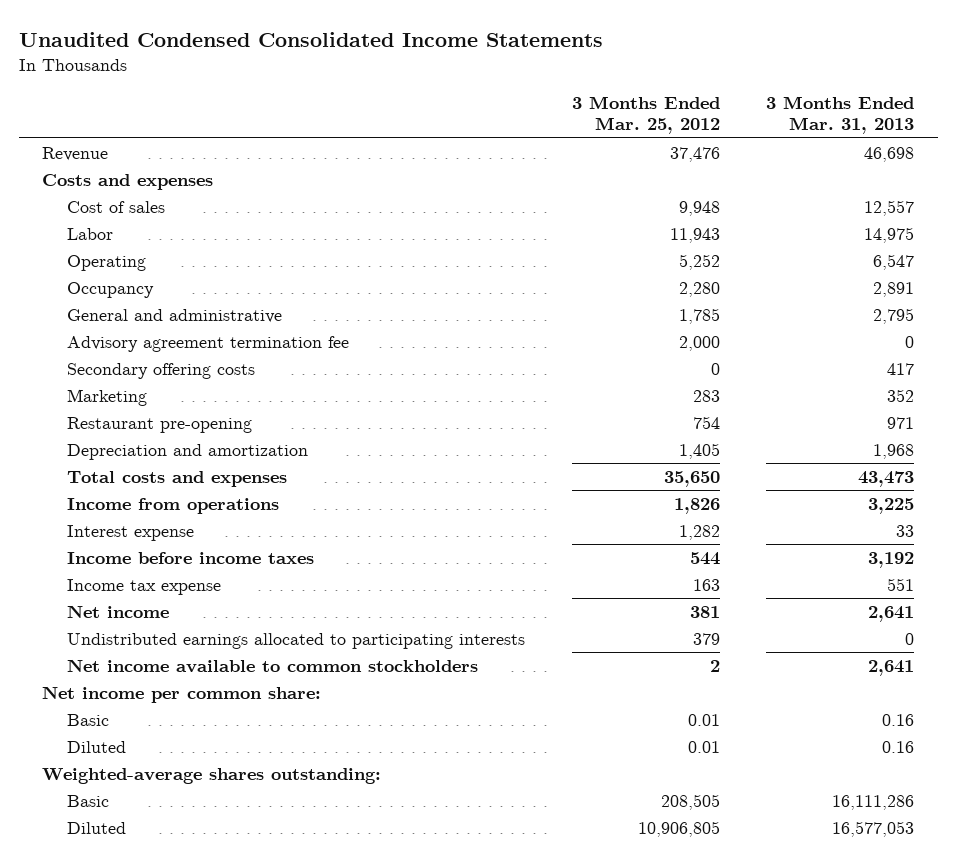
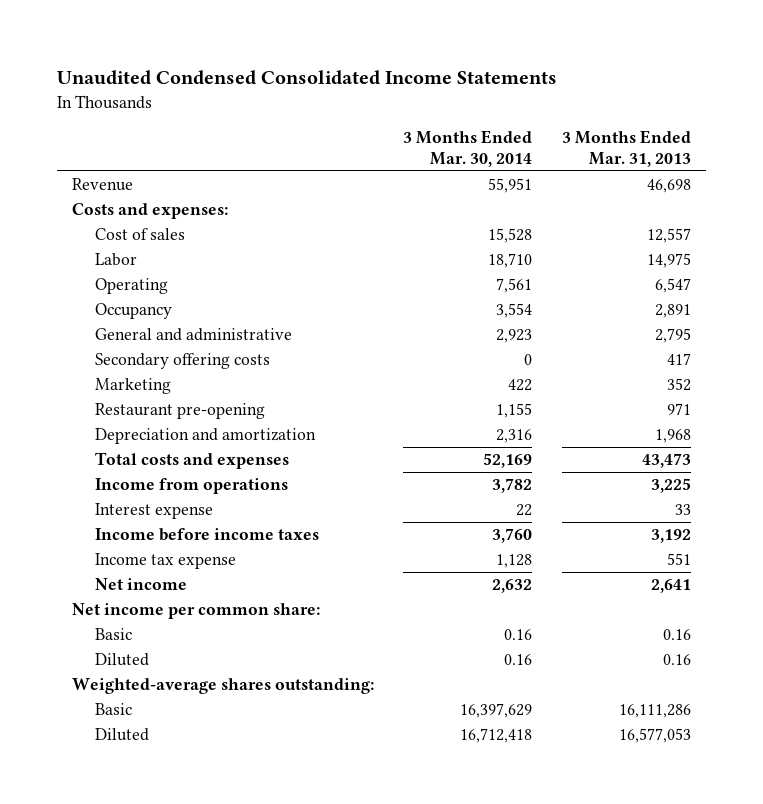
[571,95,720,135] 3 Months Ended Mar. 25, 2012 -> none
none -> [403,130,533,167] 3 Months Ended Mar. 30, 2014
[42,173,214,190] Costs and expenses -> [71,203,228,220] Costs and expenses:
[67,335,350,352] Advisory agreement termination fee -> none
[67,632,526,649] Undistributed earnings allocated to participating interests -> none
[67,658,479,673] Net income available to common stockholders -> none

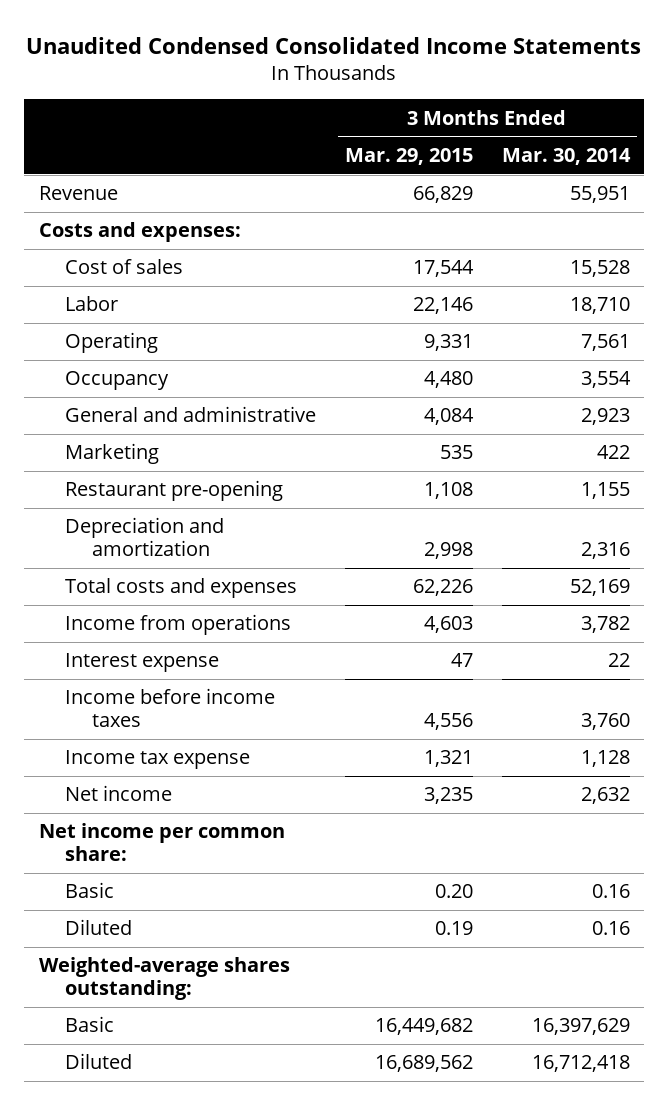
[561,130,691,167] 3 Months Ended Mar. 31, 2013 -> none
none -> [344,148,473,166] Mar. 29, 2015
[94,353,270,370] Secondary offering costs -> none

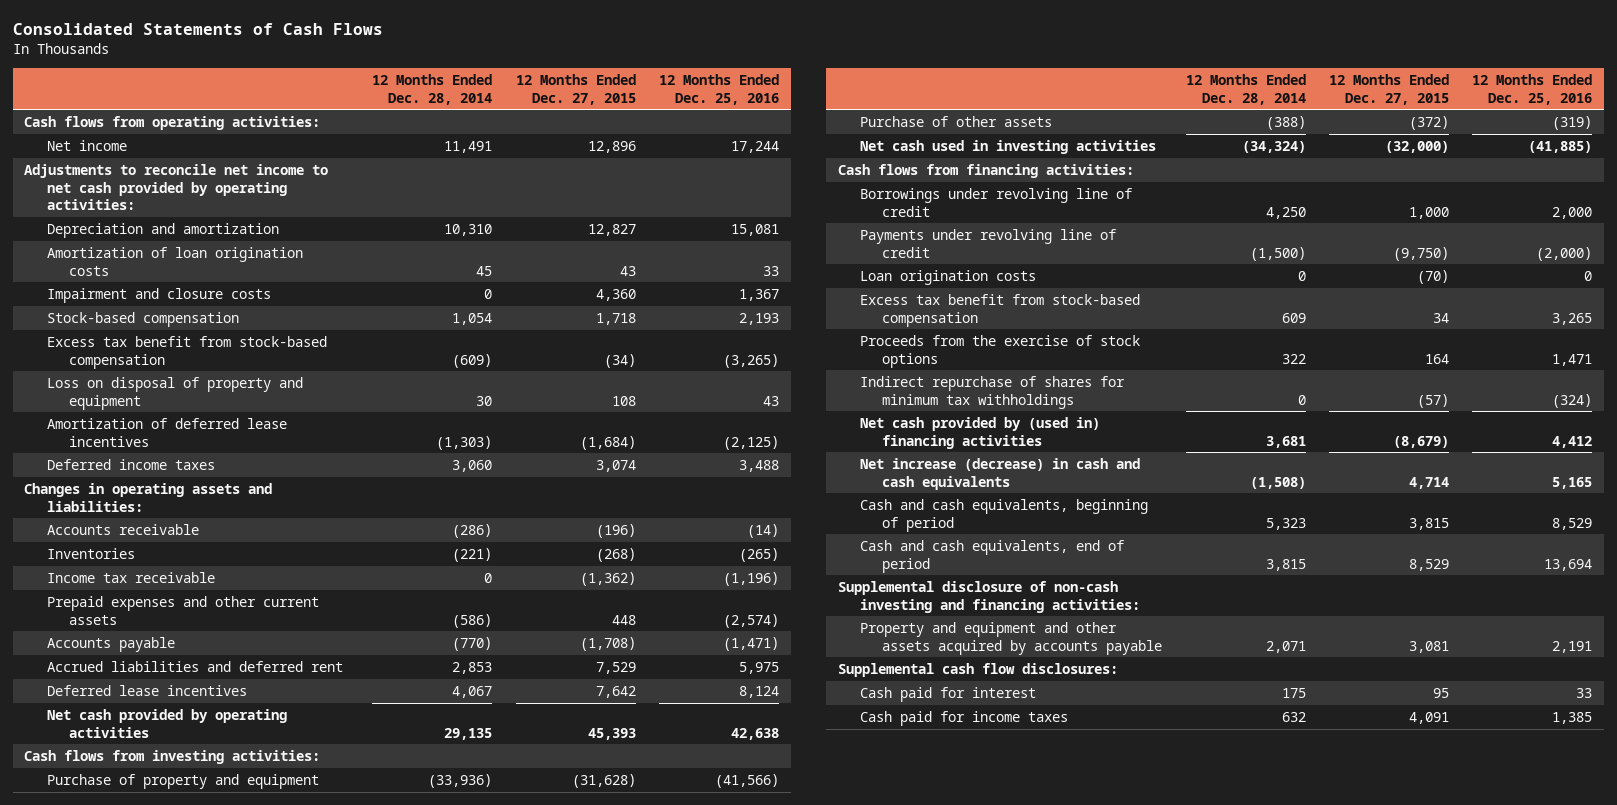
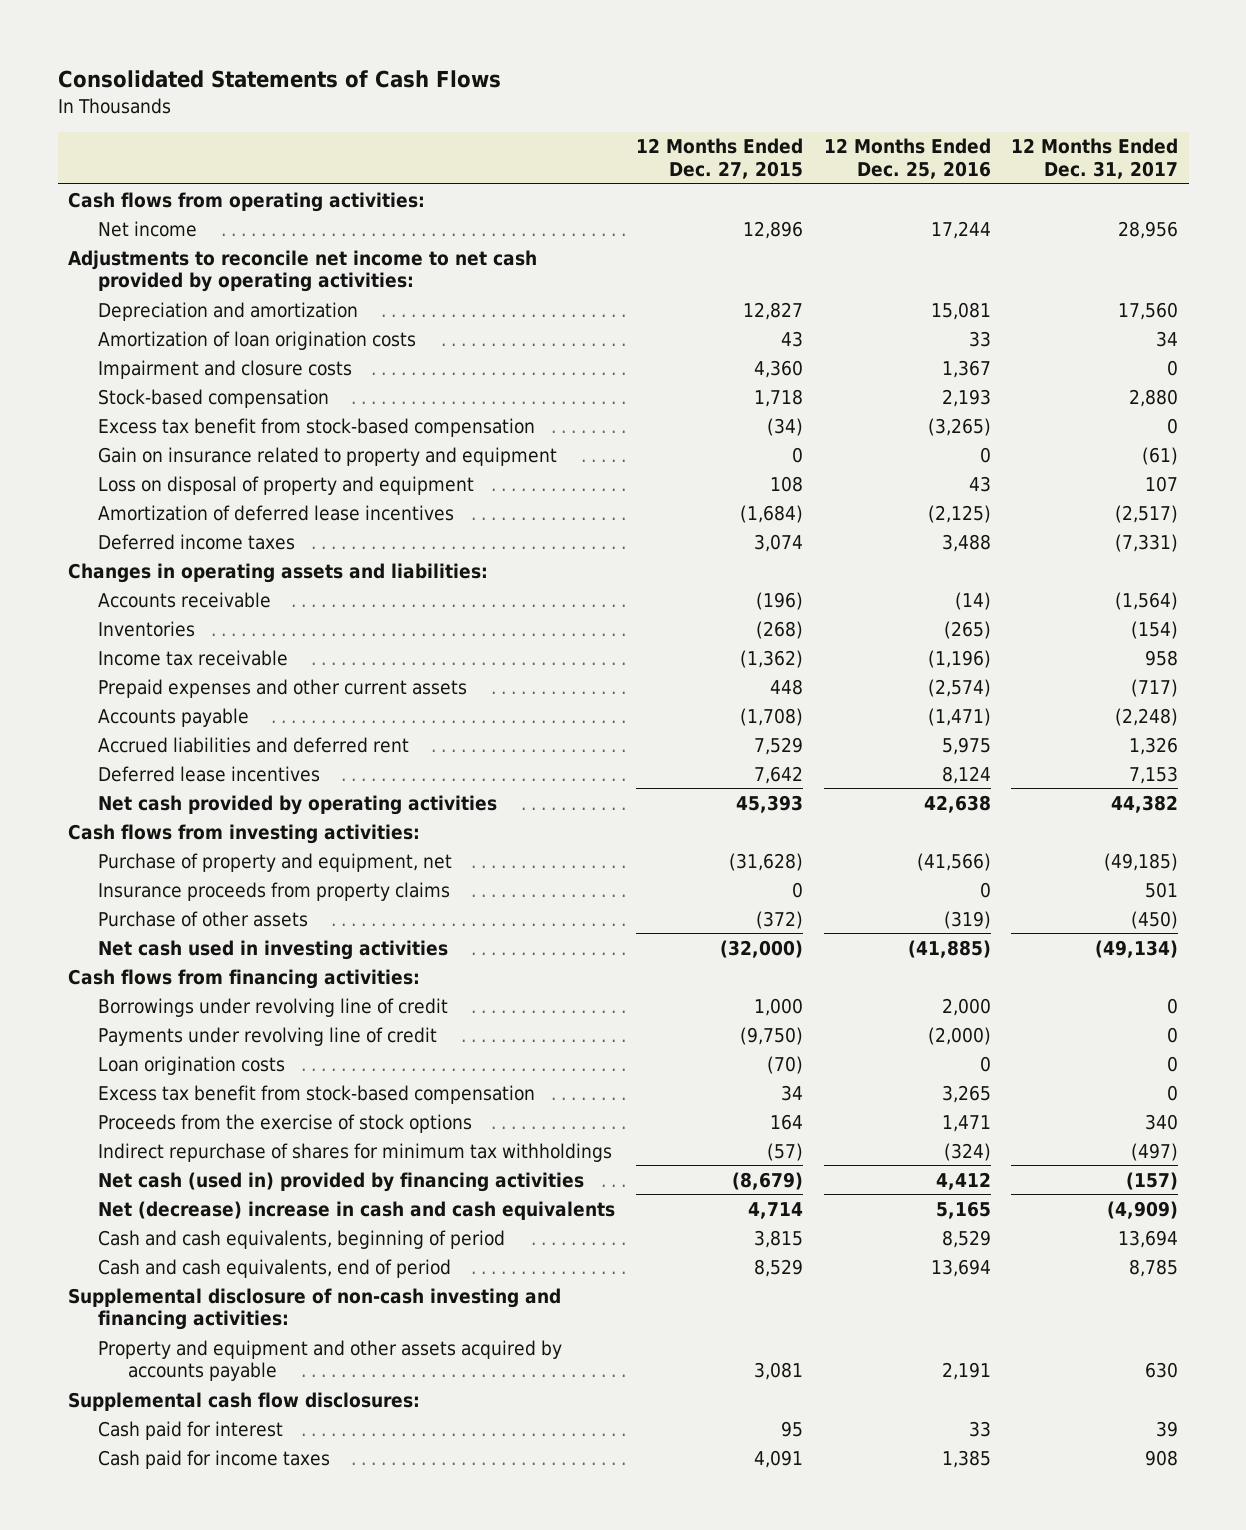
[372,73,493,105] 12 Months Ended Dec. 28, 2014 -> none
none -> [1011,138,1179,179] 12 Months Ended Dec. 31, 2017
none -> [98,446,558,466] Gain on insurance related to property and equipment
[46,773,319,789] Purchase of property and equipment -> [98,852,453,872] Purchase of property and equipment, net
none -> [98,881,451,901] Insurance proceeds from property claims
[859,416,1100,449] Net cash provided by (used in) financing activities -> [98,1171,585,1192] Net cash (used in) provided by financing activities
[859,457,1140,490] Net increase (decrease) in cash and cash equivalents -> [98,1200,616,1220] Net (decrease) increase in cash and cash equivalents

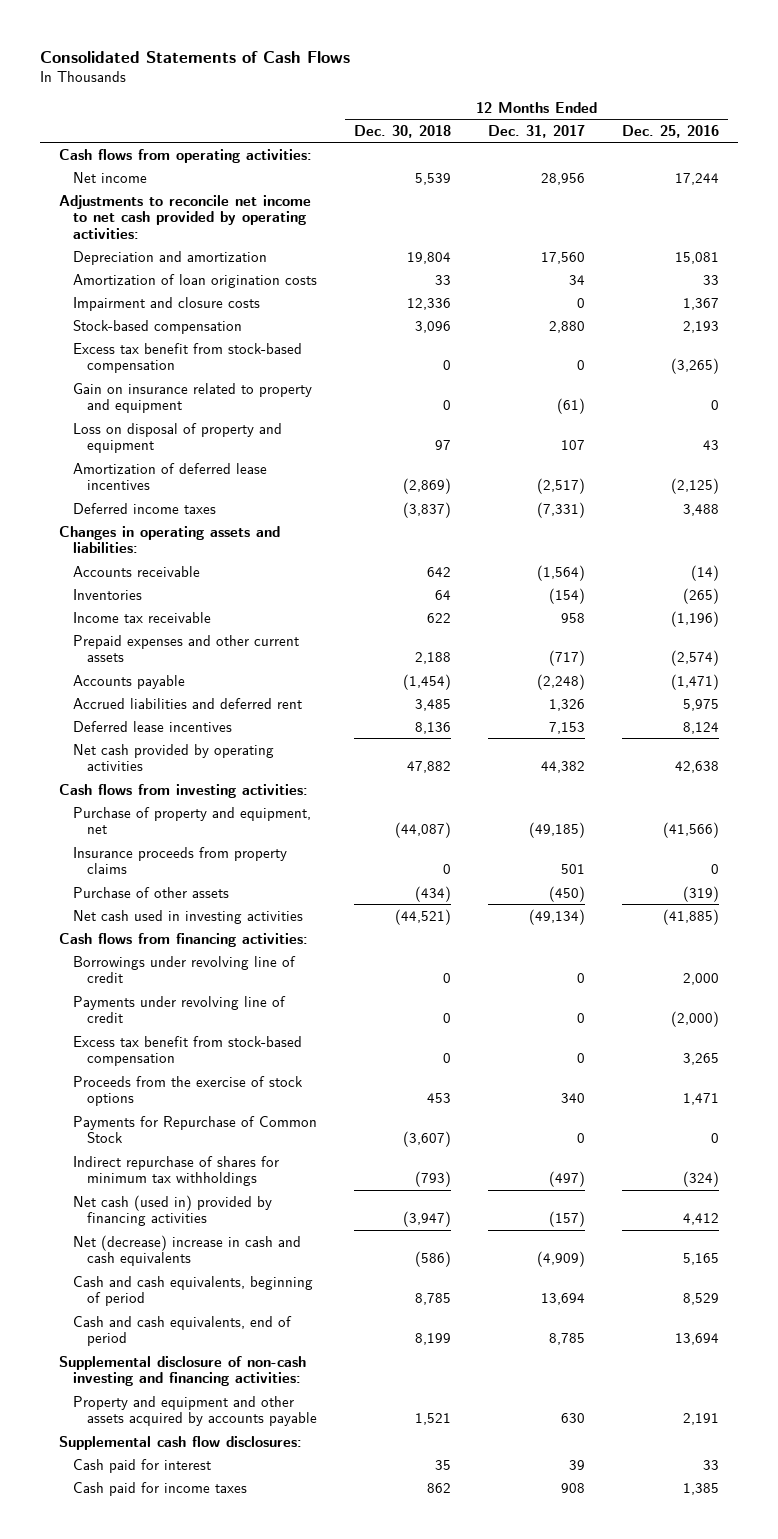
[635,138,803,179] 12 Months Ended Dec. 27, 2015 -> none
none -> [354,124,452,138] Dec. 30, 2018
[98,1055,286,1075] Loan origination costs -> none
none -> [73,1115,318,1144] Payments for Repurchase of Common Stock

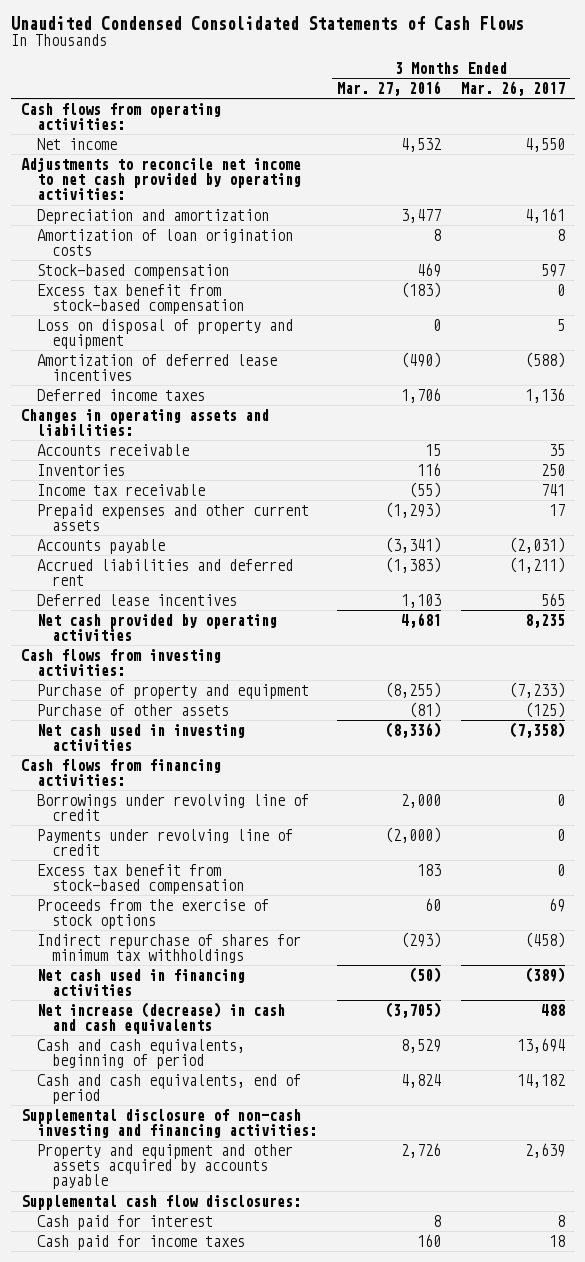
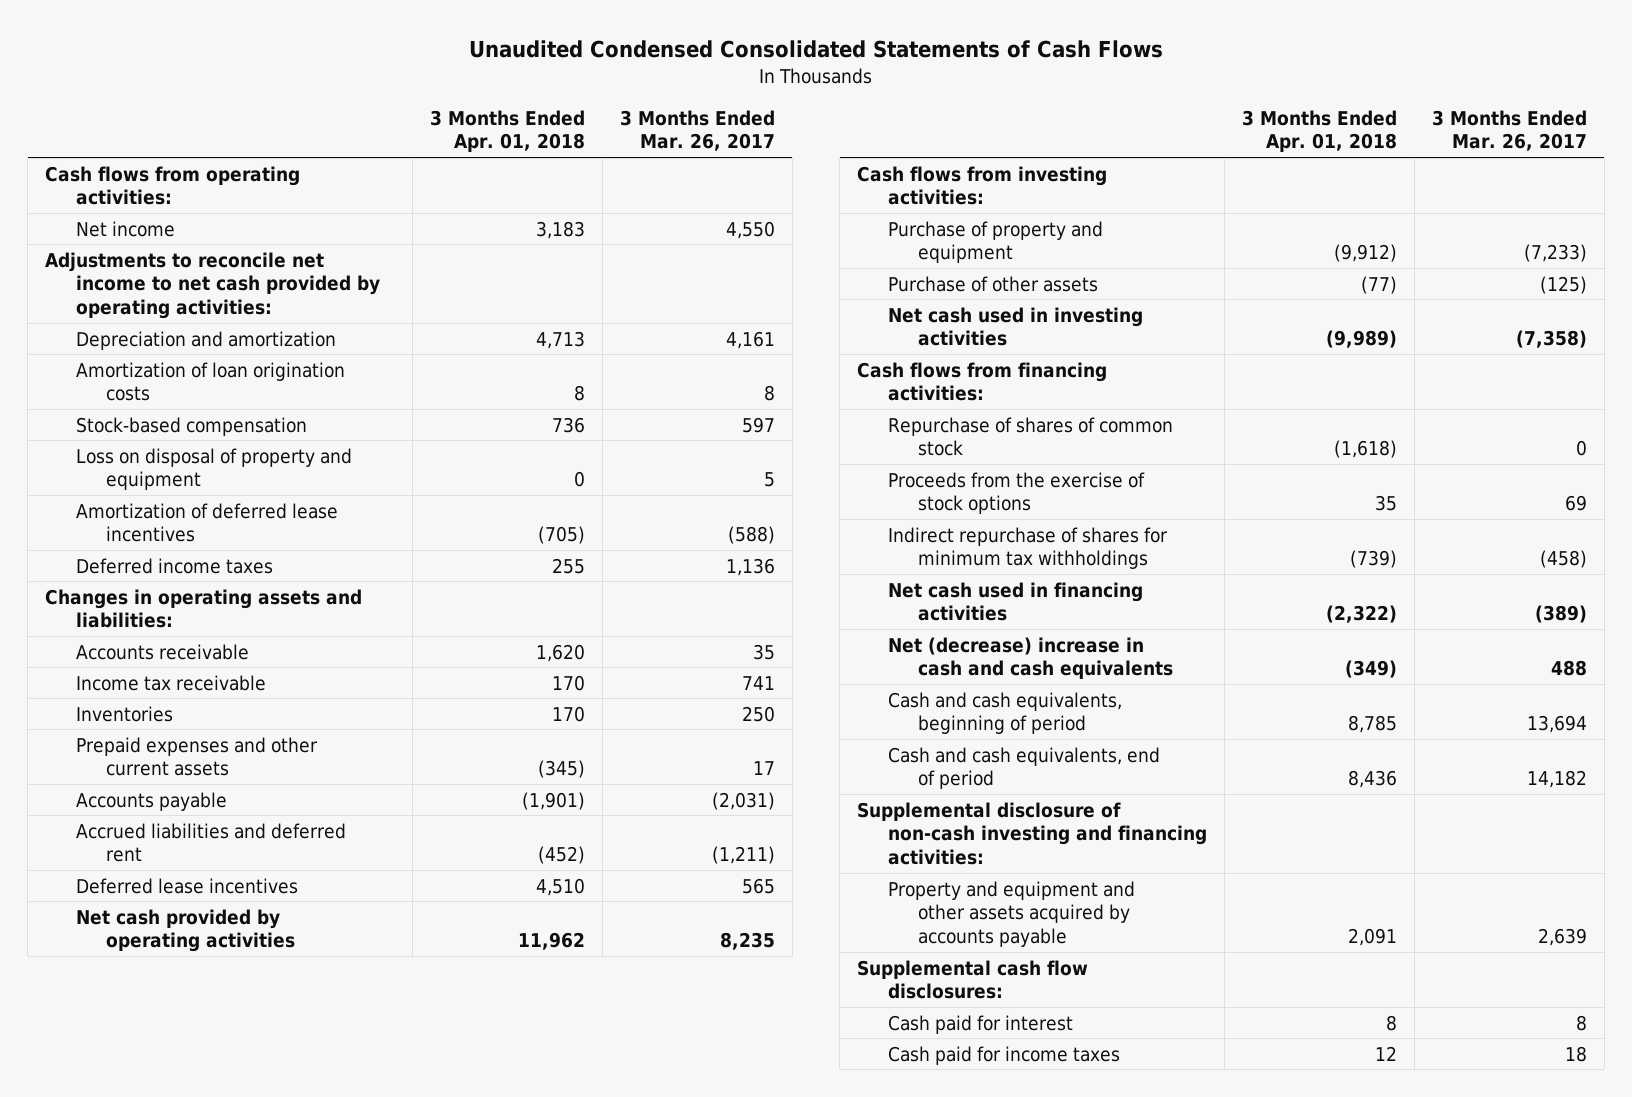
[336,81,441,97] Mar. 27, 2016 -> none
none -> [429,109,585,153] 3 Months Ended Apr. 01, 2018
[36,283,245,314] Excess tax benefit from stock-based compensation -> none
[36,463,125,476] Inventories -> [75,705,173,722] Inventories
[36,793,309,821] Borrowings under revolving line of credit -> none
[36,828,293,856] Payments under revolving line of credit -> none
[36,863,245,894] Excess tax benefit from stock-based compensation -> none
none -> [887,416,1173,457] Repurchase of shares of common stock
[36,1001,285,1034] Net increase (decrease) in cash and cash equivalents -> [887,636,1174,680] Net (decrease) increase in cash and cash equivalents

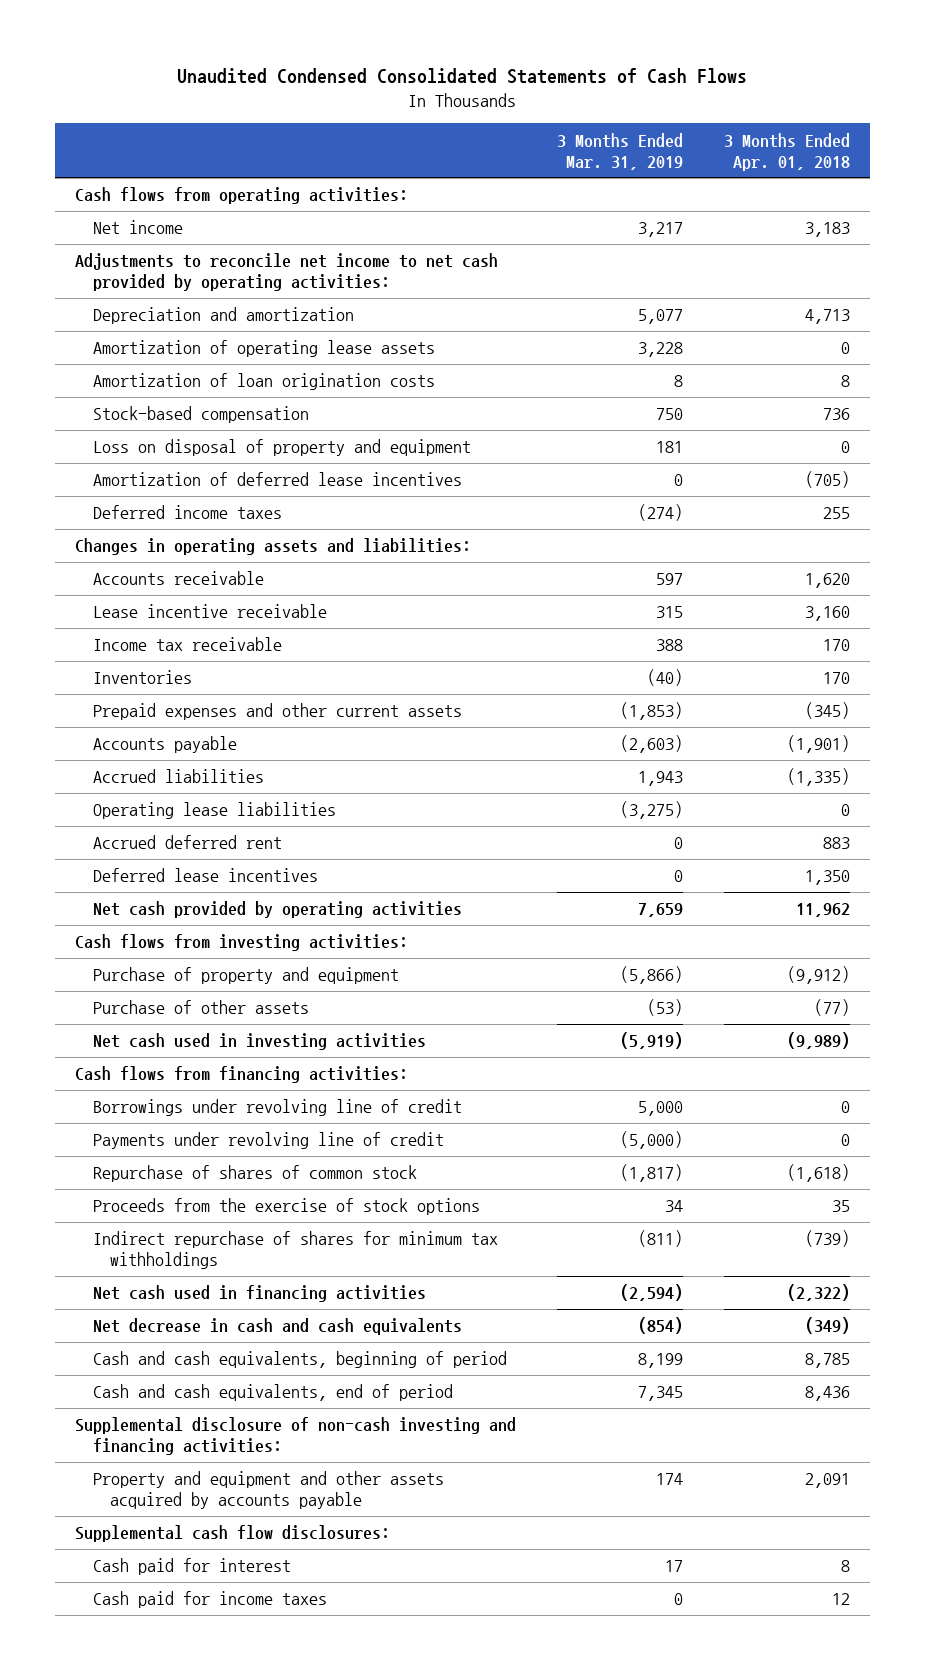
[619,109,775,152] 3 Months Ended Mar. 26, 2017 -> none
none -> [556,132,683,170] 3 Months Ended Mar. 31, 2019
none -> [92,340,435,358] Amortization of operating lease assets
none -> [92,604,327,619] Lease incentive receivable
[75,822,346,863] Accrued liabilities and deferred rent -> [92,769,264,784] Accrued liabilities
[537,846,585,865] (452) -> [786,768,850,787] (1,335)
none -> [92,802,336,820] Operating lease liabilities
none -> [92,835,282,850] Accrued deferred rent
[535,877,585,896] 4,510 -> [804,870,850,886] 1,350
none -> [92,1099,462,1117] Borrowings under revolving line of credit
none -> [92,1132,444,1150] Payments under revolving line of credit
[887,636,1174,680] Net (decrease) increase in cash and cash equivalents -> [92,1318,462,1336] Net decrease in cash and cash equivalents

